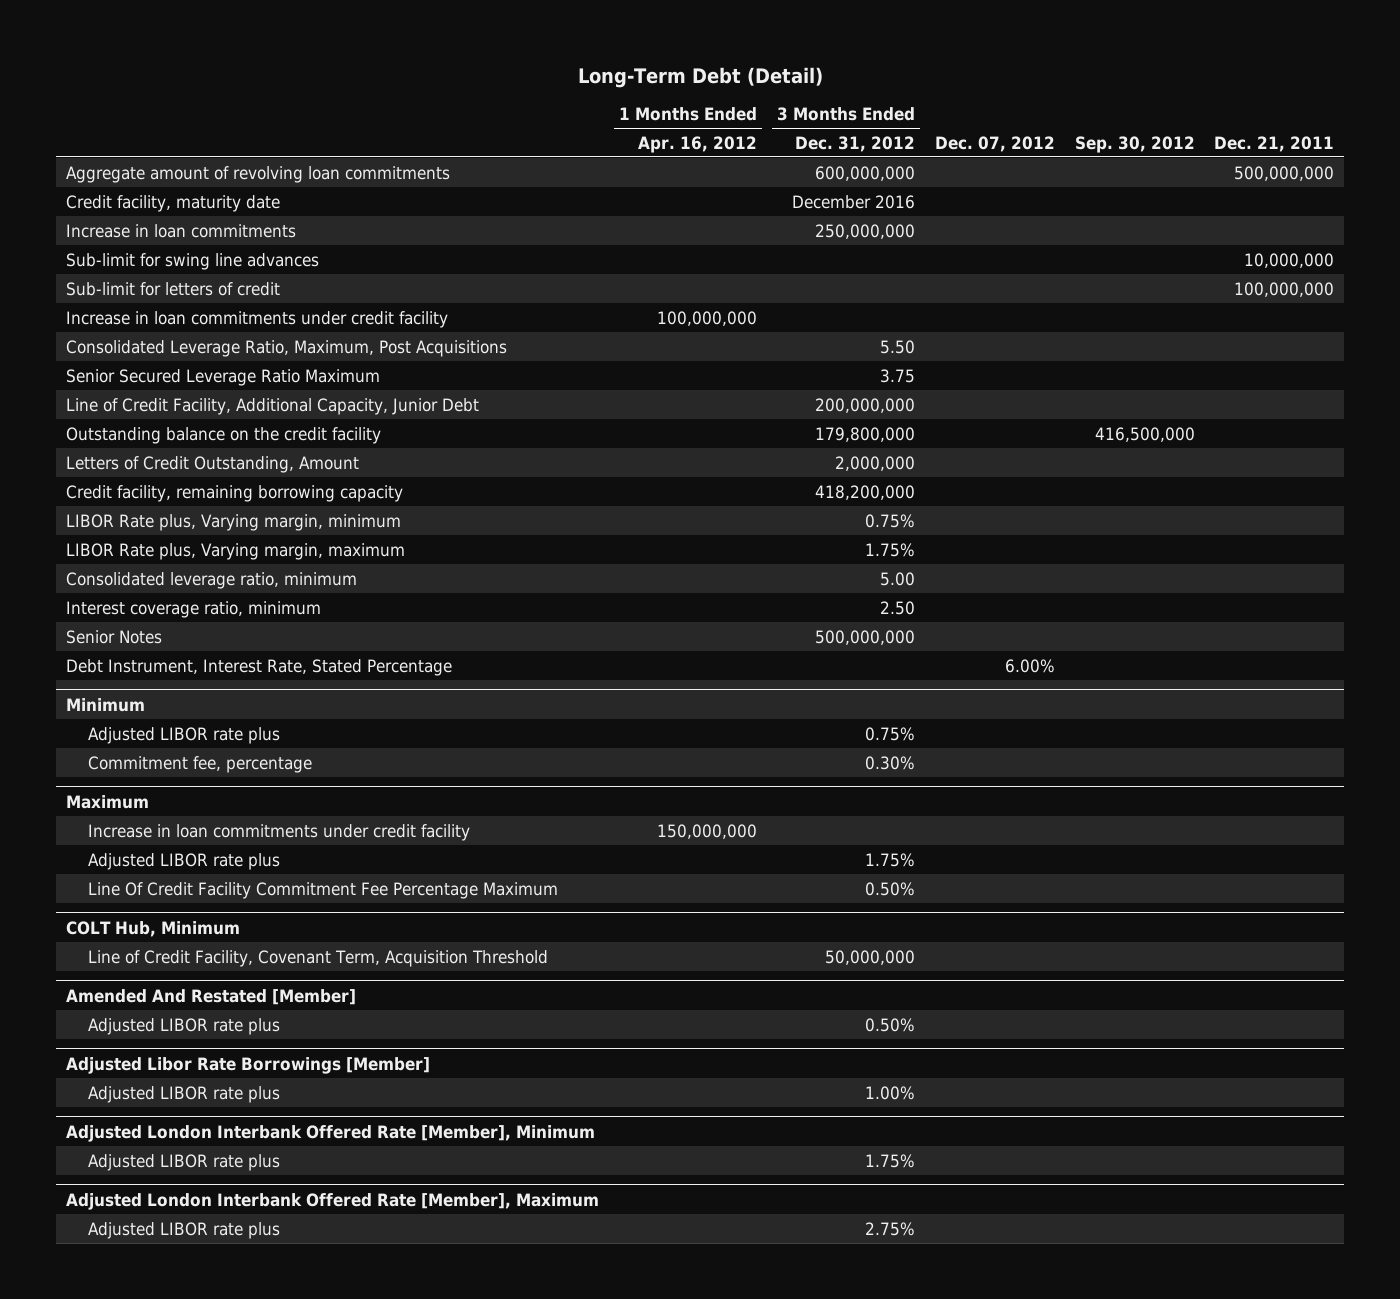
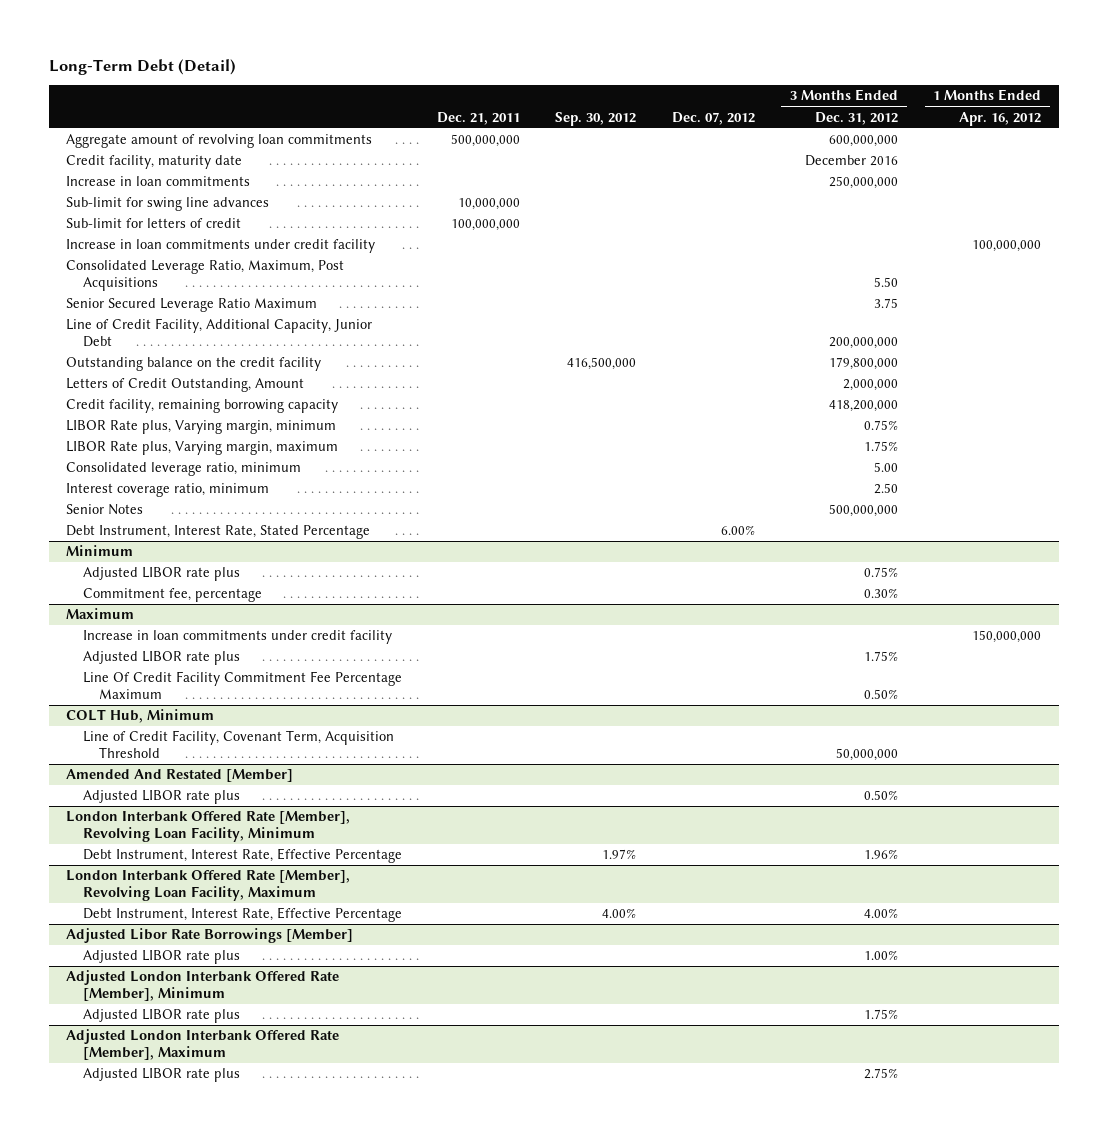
none -> [66,811,351,842] London Interbank Offered Rate [Member], Revolving Loan Facility, Minimum
none -> [82,848,402,864] Debt Instrument, Interest Rate, Effective Percentage
none -> [66,870,351,901] London Interbank Offered Rate [Member], Revolving Loan Facility, Maximum
none -> [82,907,402,923] Debt Instrument, Interest Rate, Effective Percentage

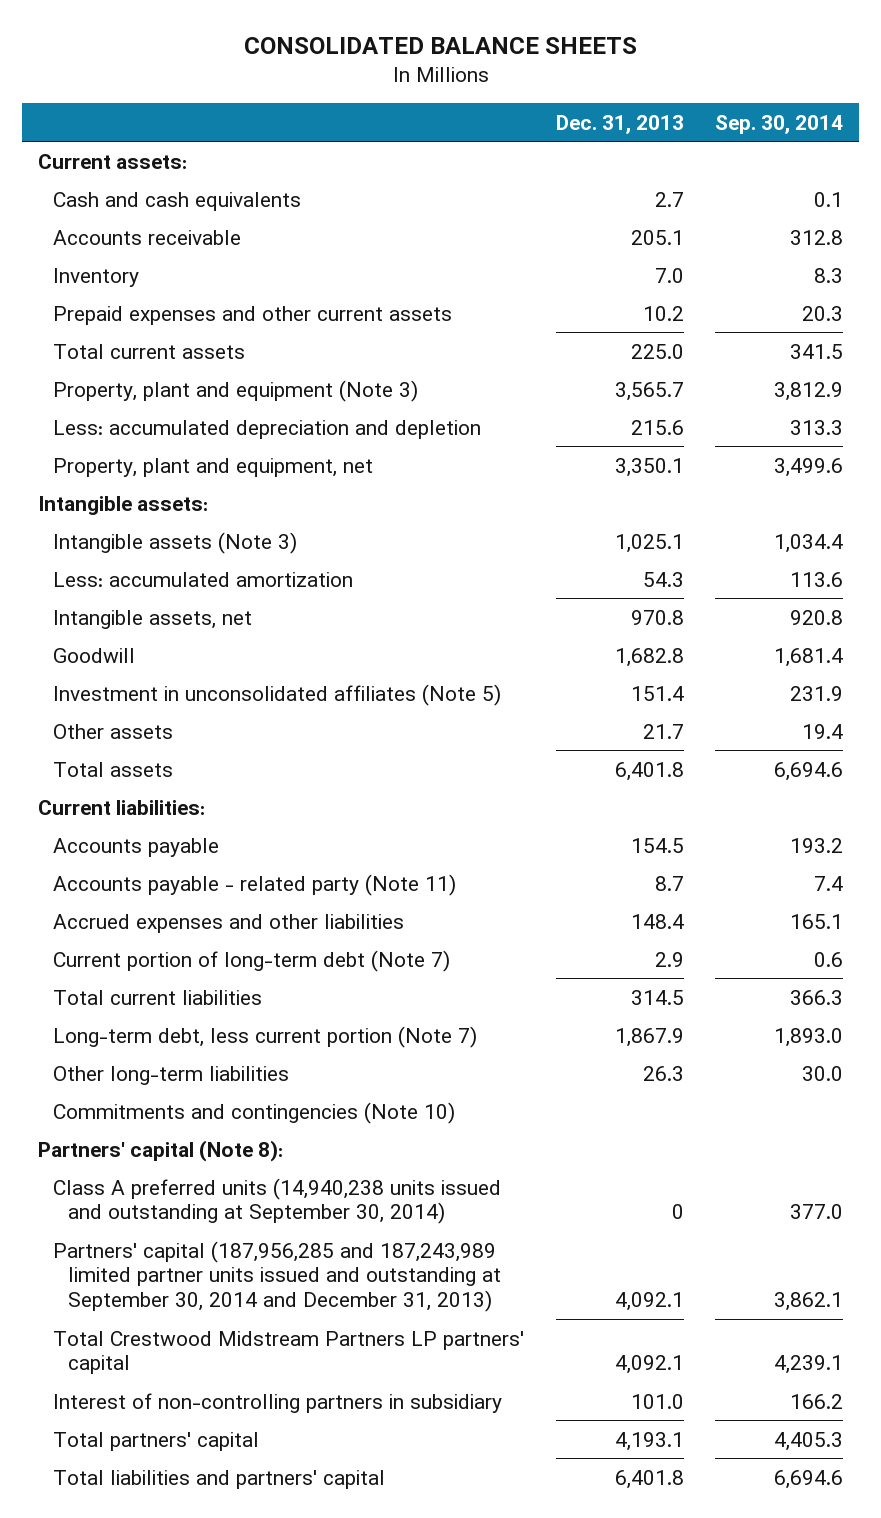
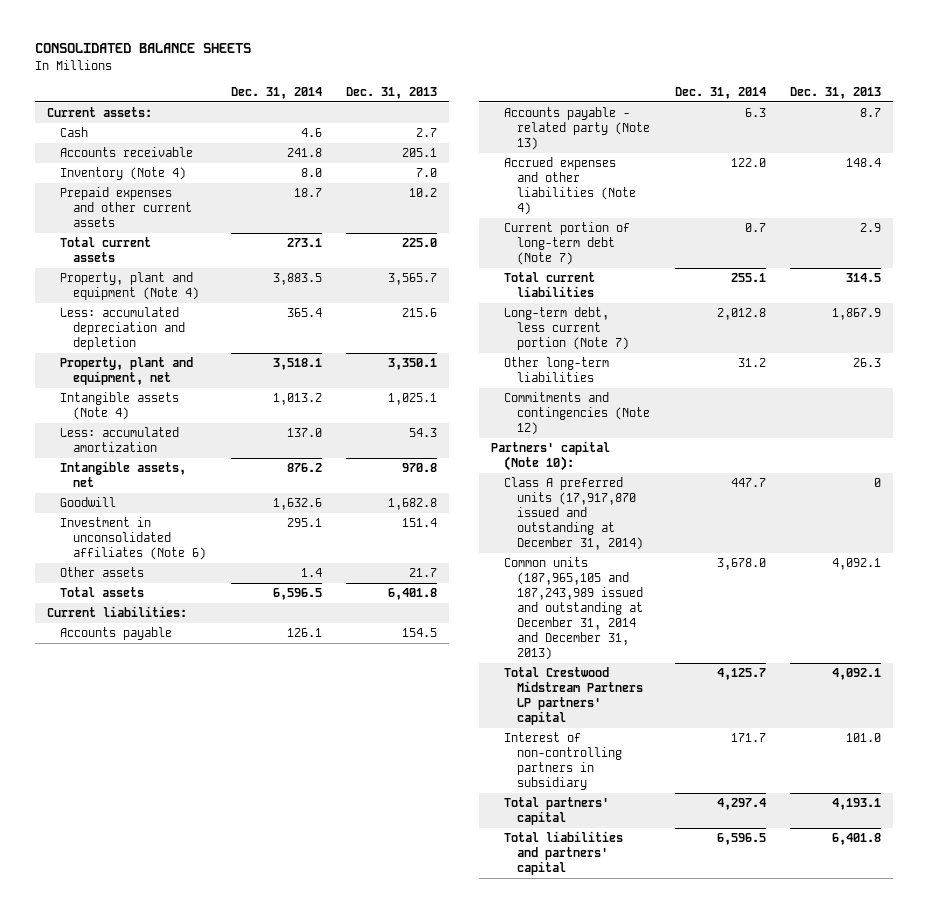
[715,114,844,134] Sep. 30, 2014 -> none
none -> [230,87,322,100] Dec. 31, 2014
[52,191,301,211] Cash and cash equivalents -> [60,127,89,138] Cash
[52,267,139,287] Inventory -> [60,167,187,181] Inventory (Note 4)
[52,379,418,402] Property, plant and equipment (Note 3) -> [60,272,200,301] Property, plant and equipment (Note 4)
[37,495,208,515] Intangible assets: -> none
[52,531,297,554] Intangible assets (Note 3) -> [60,392,180,421] Intangible assets (Note 4)
[52,683,501,706] Investment in unconsolidated affiliates (Note 5) -> [60,517,207,561] Investment in unconsolidated affiliates (Note 6)
[52,873,456,896] Accounts payable - related party (Note 11) -> [504,107,651,151] Accounts payable - related party (Note 13)
[52,913,404,933] Accrued expenses and other liabilities -> [504,157,637,216] Accrued expenses and other liabilities (Note 4)
[52,1101,455,1124] Commitments and contingencies (Note 10) -> [504,392,651,436] Commitments and contingencies (Note 12)
[37,1139,283,1162] Partners' capital (Note 8): -> [490,441,610,472] Partners' capital (Note 10):
[52,1177,501,1225] Class A preferred units (14,940,238 units issued and outstanding at September 30, 2014) -> [504,477,644,550] Class A preferred units (17,917,870 issued and outstanding at December 31, 2014)
[52,1240,501,1313] Partners' capital (187,956,285 and 187,243,989 limited partner units issued and outstanding at September 30, 2014 and December 31, 2013) -> [504,557,644,660] Common units (187,965,105 and 187,243,989 issued and outstanding at December 31, 2014 and December 31, 2013)

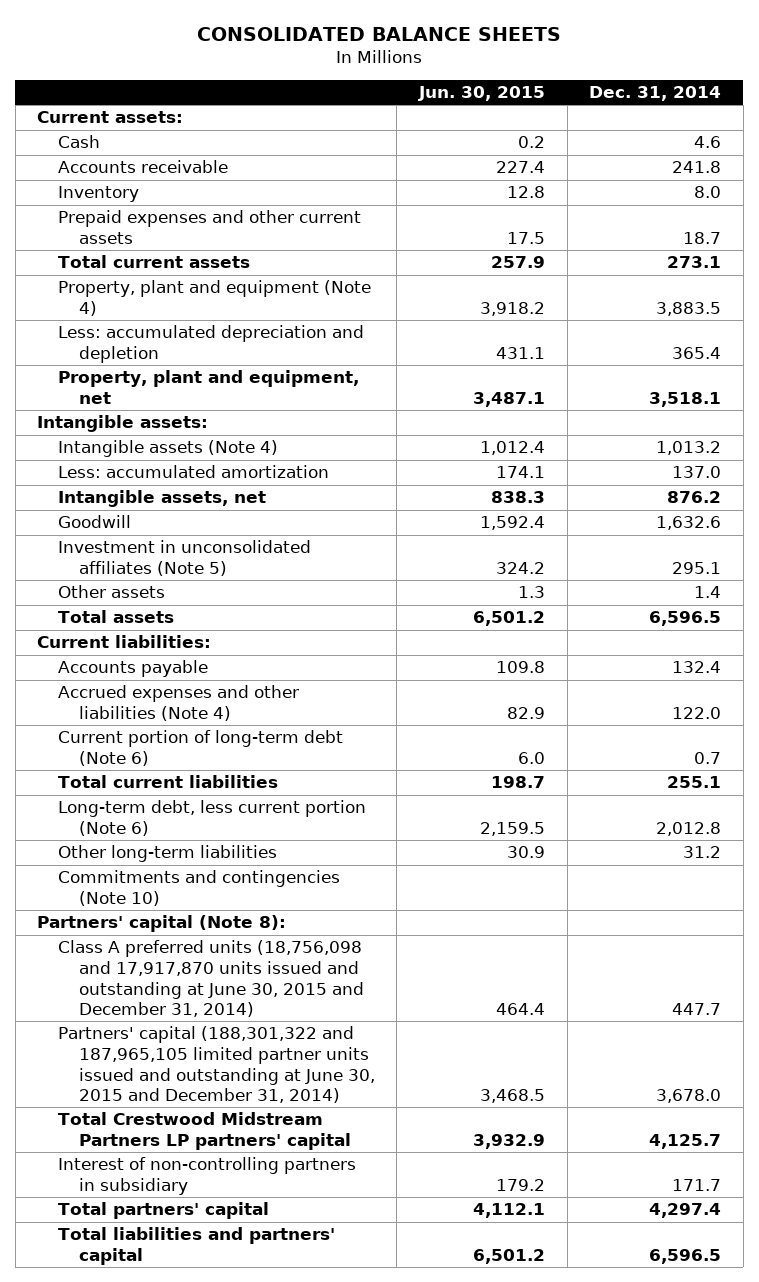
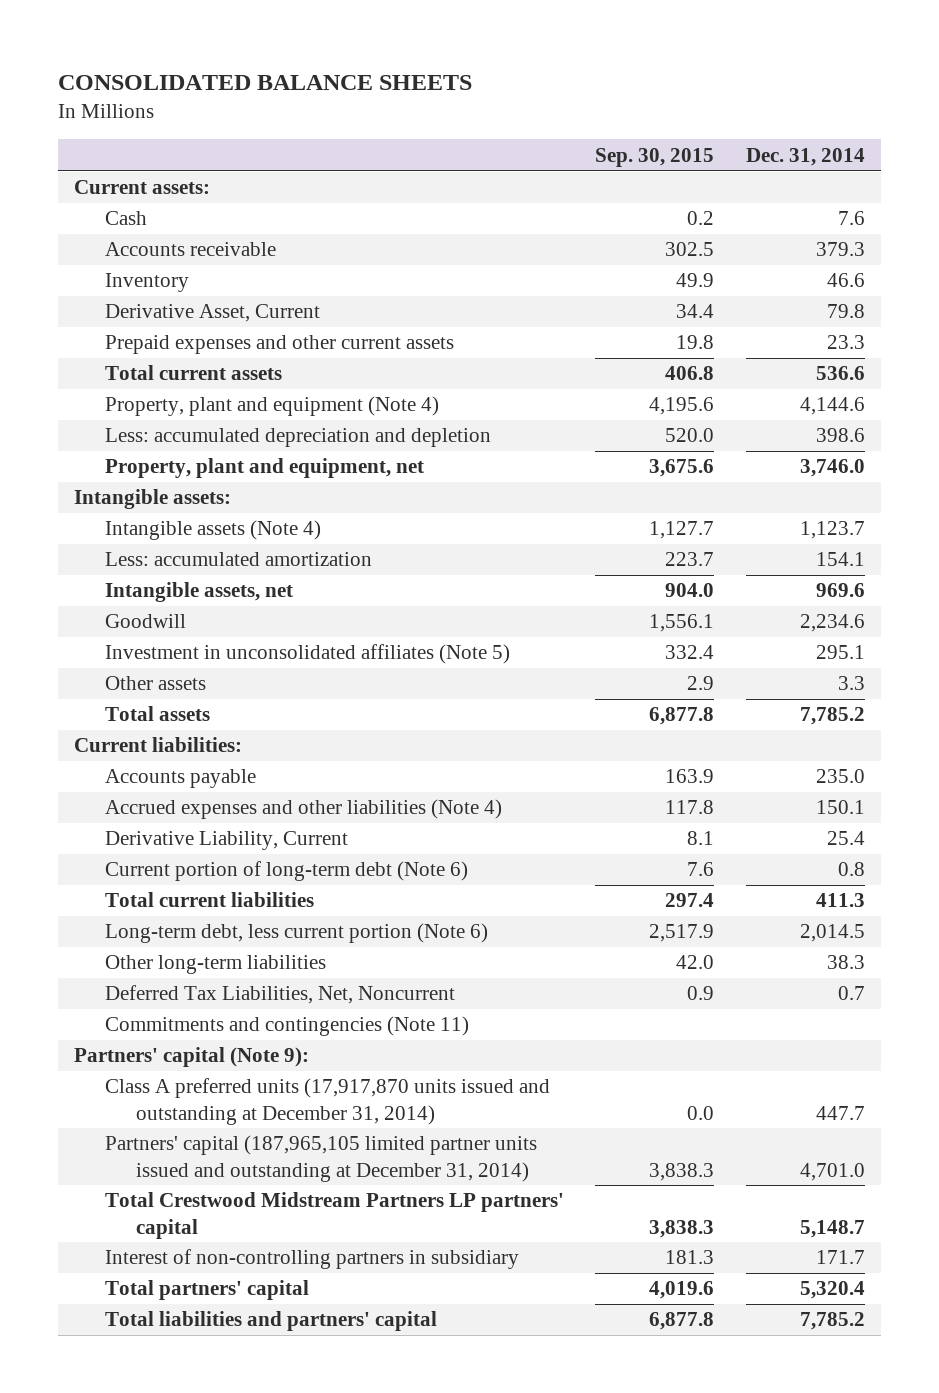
[418,85,546,101] Jun. 30, 2015 -> none
none -> [595,147,715,167] Sep. 30, 2015
[694,136,722,149] 4.6 -> [837,211,865,226] 7.6
[672,161,722,174] 241.8 -> [815,242,865,257] 379.3
[694,186,722,199] 8.0 -> [826,273,865,288] 46.6
none -> [104,304,320,323] Derivative Asset, Current
[683,231,722,244] 18.7 -> [826,335,865,350] 23.3
[667,256,722,269] 273.1 -> [815,366,865,381] 536.6
[656,301,722,316] 3,883.5 -> [799,397,865,416] 4,144.6
[672,346,722,359] 365.4 -> [815,428,865,443] 398.6
[649,391,722,407] 3,518.1 -> [799,459,865,478] 3,746.0
[656,441,722,456] 1,013.2 -> [799,521,865,540] 1,123.7
[672,466,722,479] 137.0 -> [815,552,865,567] 154.1
[667,491,722,504] 876.2 -> [815,583,865,598] 969.6
[656,516,722,531] 1,632.6 -> [799,614,865,633] 2,234.6
[694,586,722,599] 1.4 -> [837,676,865,691] 3.3
[649,611,722,627] 6,596.5 -> [799,707,865,726] 7,785.2
[672,661,722,674] 132.4 -> [815,769,865,784] 235.0
[672,706,722,719] 122.0 -> [815,800,865,815] 150.1
none -> [104,831,348,851] Derivative Liability, Current
[694,751,722,764] 0.7 -> [837,862,865,877] 0.8
[667,776,722,789] 255.1 -> [815,893,865,908] 411.3
[656,821,722,836] 2,012.8 -> [799,924,865,943] 2,014.5
[683,846,722,859] 31.2 -> [826,955,865,970] 38.3
none -> [104,985,455,1005] Deferred Tax Liabilities, Net, Noncurrent
[58,870,341,906] Commitments and contingencies (Note 10) -> [104,1016,469,1037] Commitments and contingencies (Note 11)
[37,915,287,933] Partners' capital (Note 8): -> [74,1047,310,1068] Partners' capital (Note 9):
[58,940,364,1018] Class A preferred units (18,756,098 and 17,917,870 units issued and outstanding at June 30, 2015 and December 31, 2014) -> [104,1078,550,1125] Class A preferred units (17,917,870 units issued and outstanding at December 31, 2014)
[58,1026,375,1104] Partners' capital (188,301,322 and 187,965,105 limited partner units issued and outstanding at June 30, 2015 and December 31, 2014) -> [104,1135,537,1182] Partners' capital (187,965,105 limited partner units issued and outstanding at December 31, 2014)
[656,1089,722,1104] 3,678.0 -> [799,1162,865,1181] 4,701.0
[649,1133,722,1149] 4,125.7 -> [799,1219,865,1238] 5,148.7
[649,1203,722,1219] 4,297.4 -> [799,1281,865,1300] 5,320.4
[649,1248,722,1264] 6,596.5 -> [799,1312,865,1331] 7,785.2

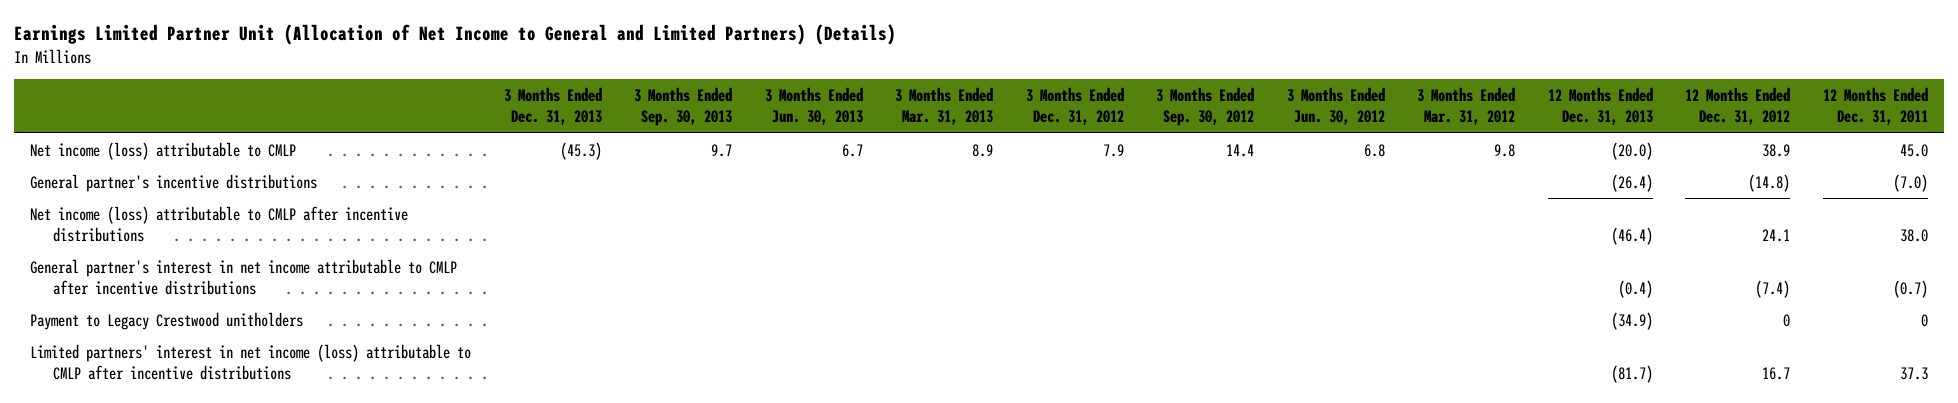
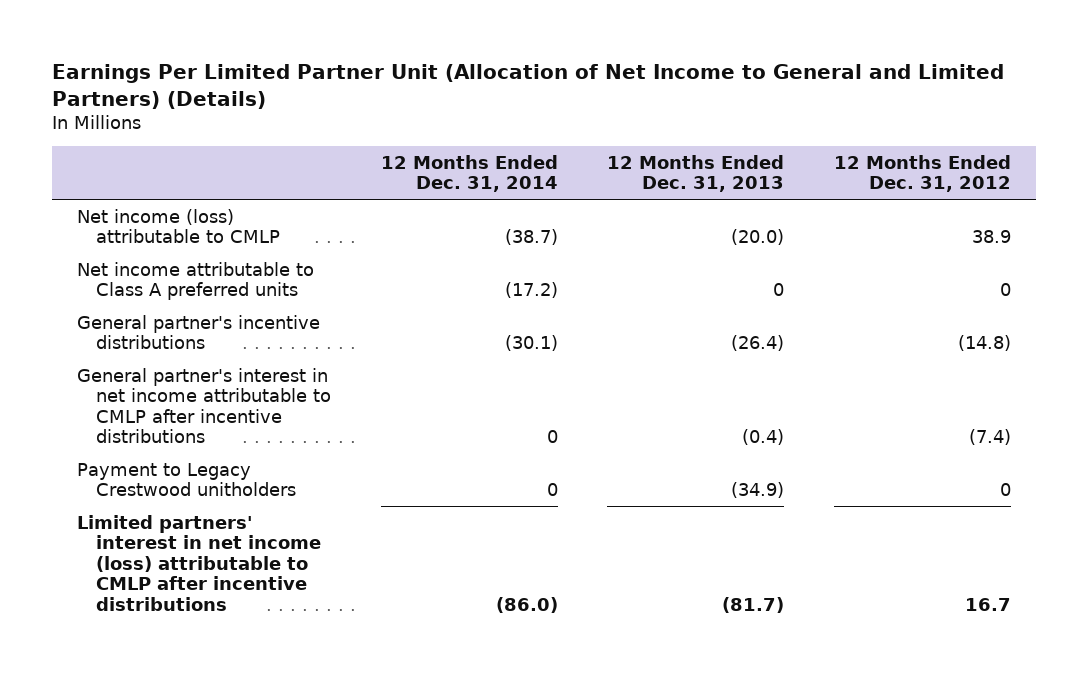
[14,24,897,46] Earnings Limited Partner Unit (Allocation of Net Income to General and Limited Partners) (Details) -> [51,63,1004,109] Earnings Per Limited Partner Unit (Allocation of Net Income to General and Limited Partners) (Details)
[503,87,602,126] 3 Months Ended Dec. 31, 2013 -> none
[634,87,733,127] 3 Months Ended Sep. 30, 2013 -> none
[764,87,863,126] 3 Months Ended Jun. 30, 2013 -> none
[895,87,994,126] 3 Months Ended Mar. 31, 2013 -> none
[1025,87,1124,126] 3 Months Ended Dec. 31, 2012 -> none
[1156,87,1255,127] 3 Months Ended Sep. 30, 2012 -> none
[1286,87,1385,126] 3 Months Ended Jun. 30, 2012 -> none
[1417,87,1516,126] 3 Months Ended Mar. 31, 2012 -> none
[1822,87,1928,126] 12 Months Ended Dec. 31, 2011 -> none
none -> [380,154,558,193] 12 Months Ended Dec. 31, 2014
none -> [76,261,314,301] Net income attributable to Class A preferred units
[30,206,409,242] Net income (loss) attributable to CMLP after incentive distributions -> none

